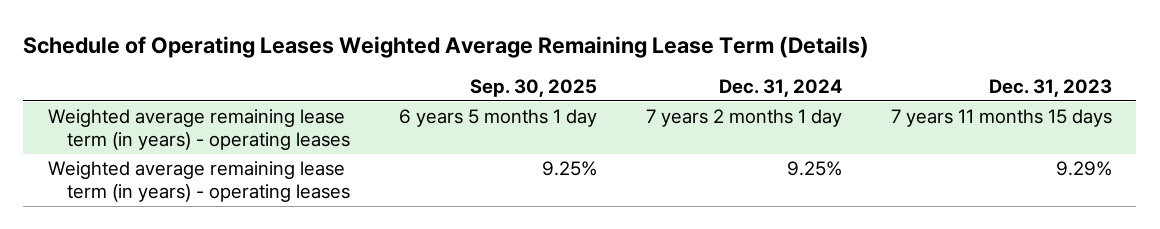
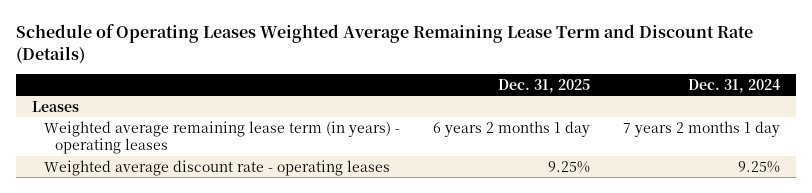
[23,35,870,58] Schedule of Operating Leases Weighted Average Remaining Lease Term (Details) -> [16,23,754,64] Schedule of Operating Leases Weighted Average Remaining Lease Term and Discount Rate (Details)
[470,78,598,97] Sep. 30, 2025 -> none
[988,78,1112,97] Dec. 31, 2023 -> none
none -> [497,78,590,93] Dec. 31, 2025
none -> [32,100,80,112] Leases
[47,161,351,202] Weighted average remaining lease term (in years) - operating leases -> [43,159,390,176] Weighted average discount rate - operating leases

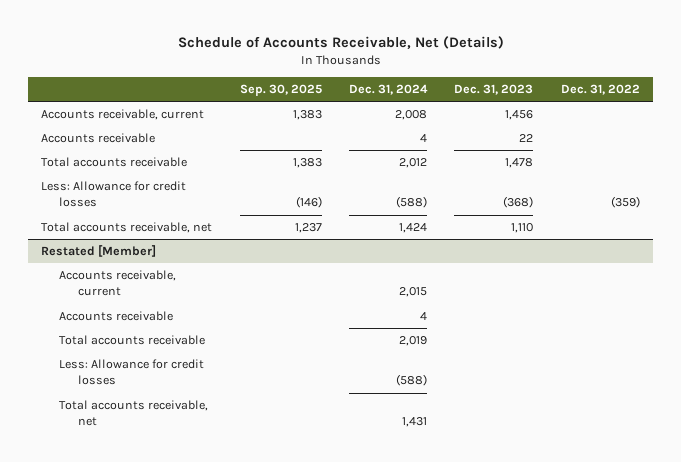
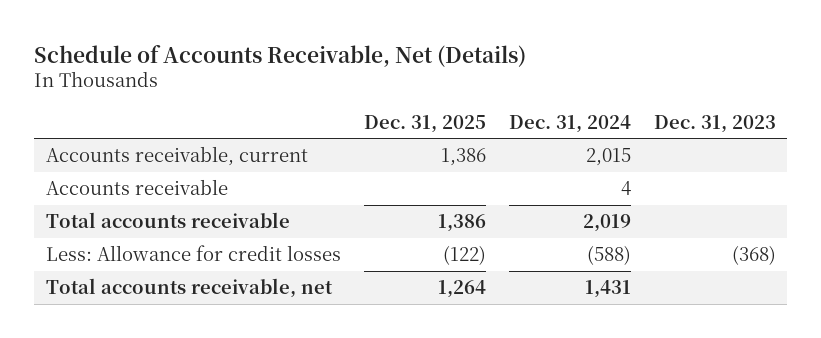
[239,84,322,97] Sep. 30, 2025 -> none
[560,84,640,96] Dec. 31, 2022 -> none
none -> [363,114,486,133] Dec. 31, 2025
[41,109,205,121] Accounts receivable, current -> none
[41,133,156,144] Accounts receivable -> none
[41,157,188,168] Total accounts receivable -> none
[41,222,213,234] Total accounts receivable, net -> none
[41,245,157,258] Restated [Member] -> none
[59,359,205,386] Less: Allowance for credit losses -> none
[41,181,187,208] Less: Allowance for credit losses -> [45,245,341,262] Less: Allowance for credit losses

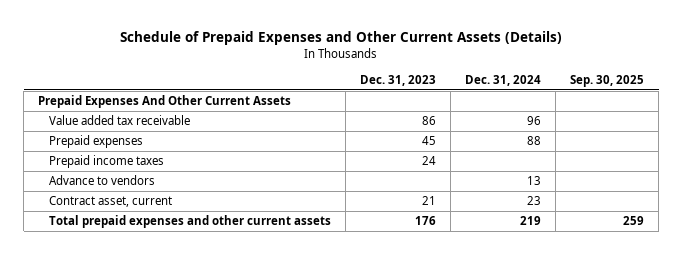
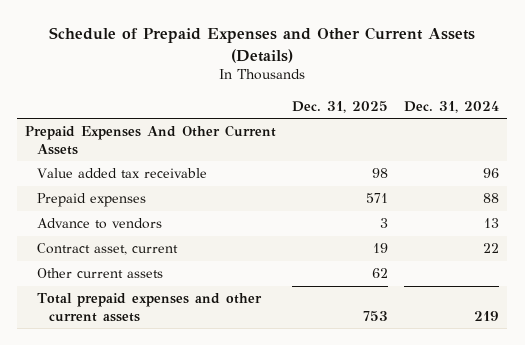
[359,74,436,86] Dec. 31, 2023 -> none
[570,74,645,87] Sep. 30, 2025 -> none
none -> [292,100,389,113] Dec. 31, 2025
[48,155,164,169] Prepaid income taxes -> none
[527,196,542,206] 23 -> [483,243,500,254] 22
none -> [37,268,164,279] Other current assets

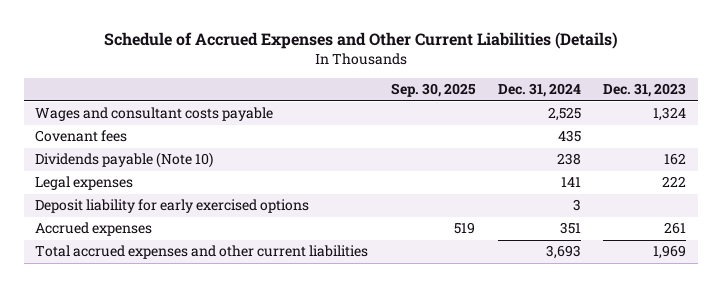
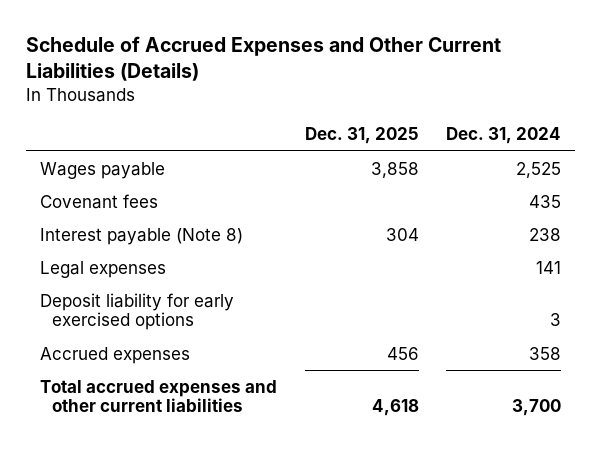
[390,83,476,98] Sep. 30, 2025 -> none
[603,83,687,98] Dec. 31, 2023 -> none
none -> [304,127,419,145] Dec. 31, 2025
[35,107,274,122] Wages and consultant costs payable -> [40,161,166,179] Wages payable
[35,152,214,169] Dividends payable (Note 10) -> [40,227,244,245] Interest payable (Note 8)
[559,222,581,235] 351 -> [528,346,561,360] 358
[545,245,581,260] 3,693 -> [511,399,561,417] 3,700

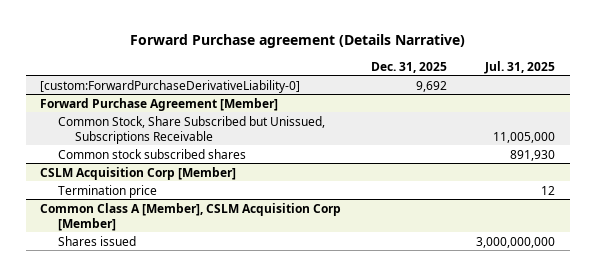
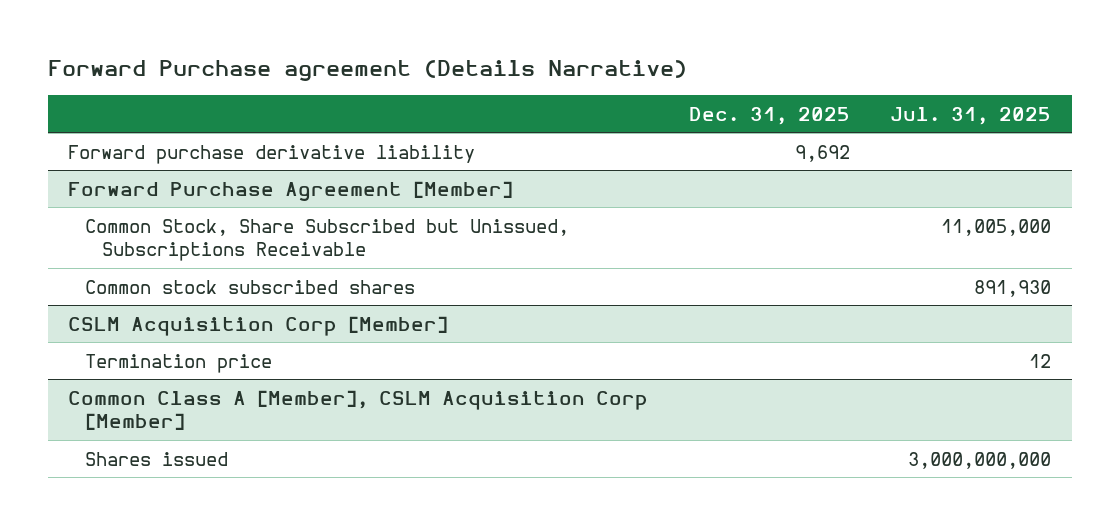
[40,79,301,93] [custom:ForwardPurchaseDerivativeLiability-0] -> [68,144,476,164] Forward purchase derivative liability

